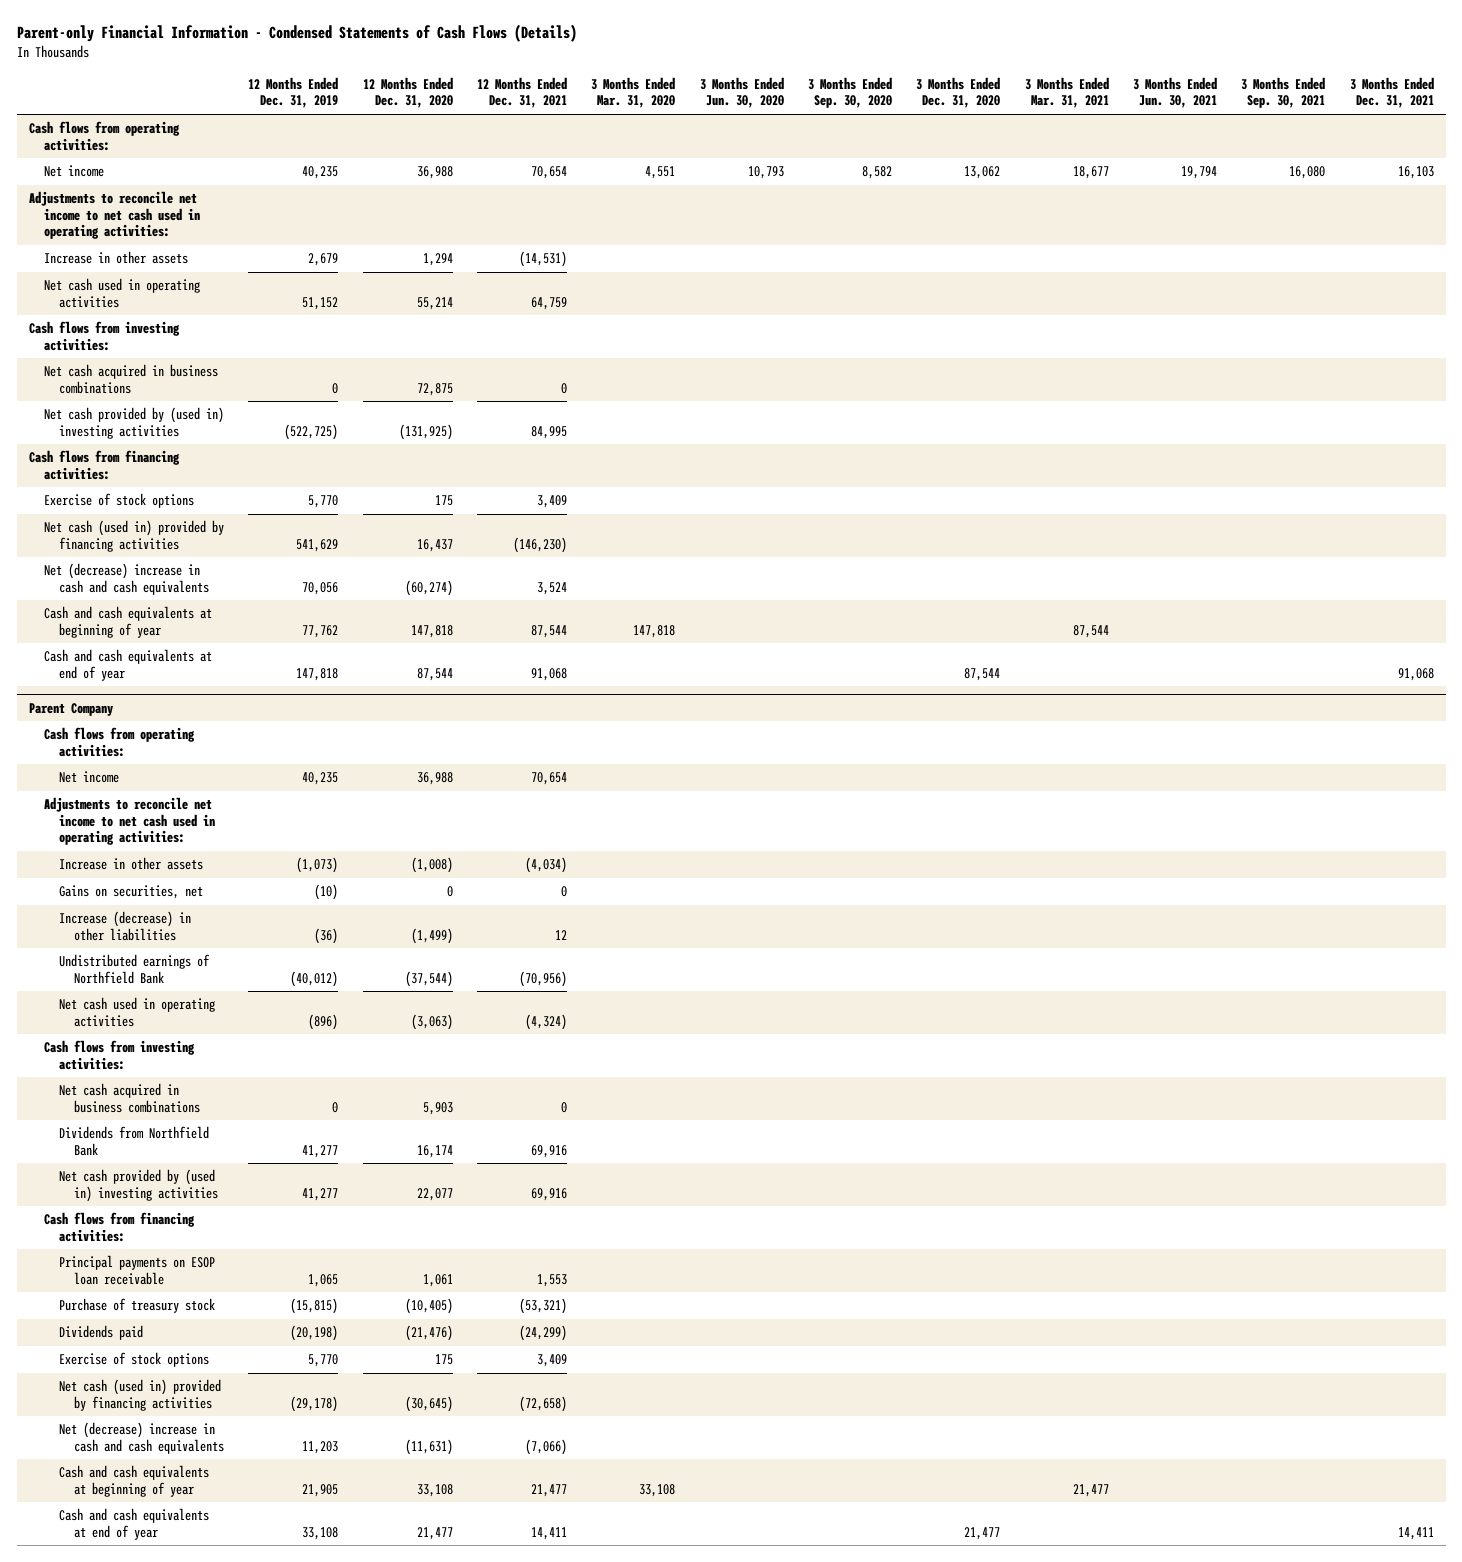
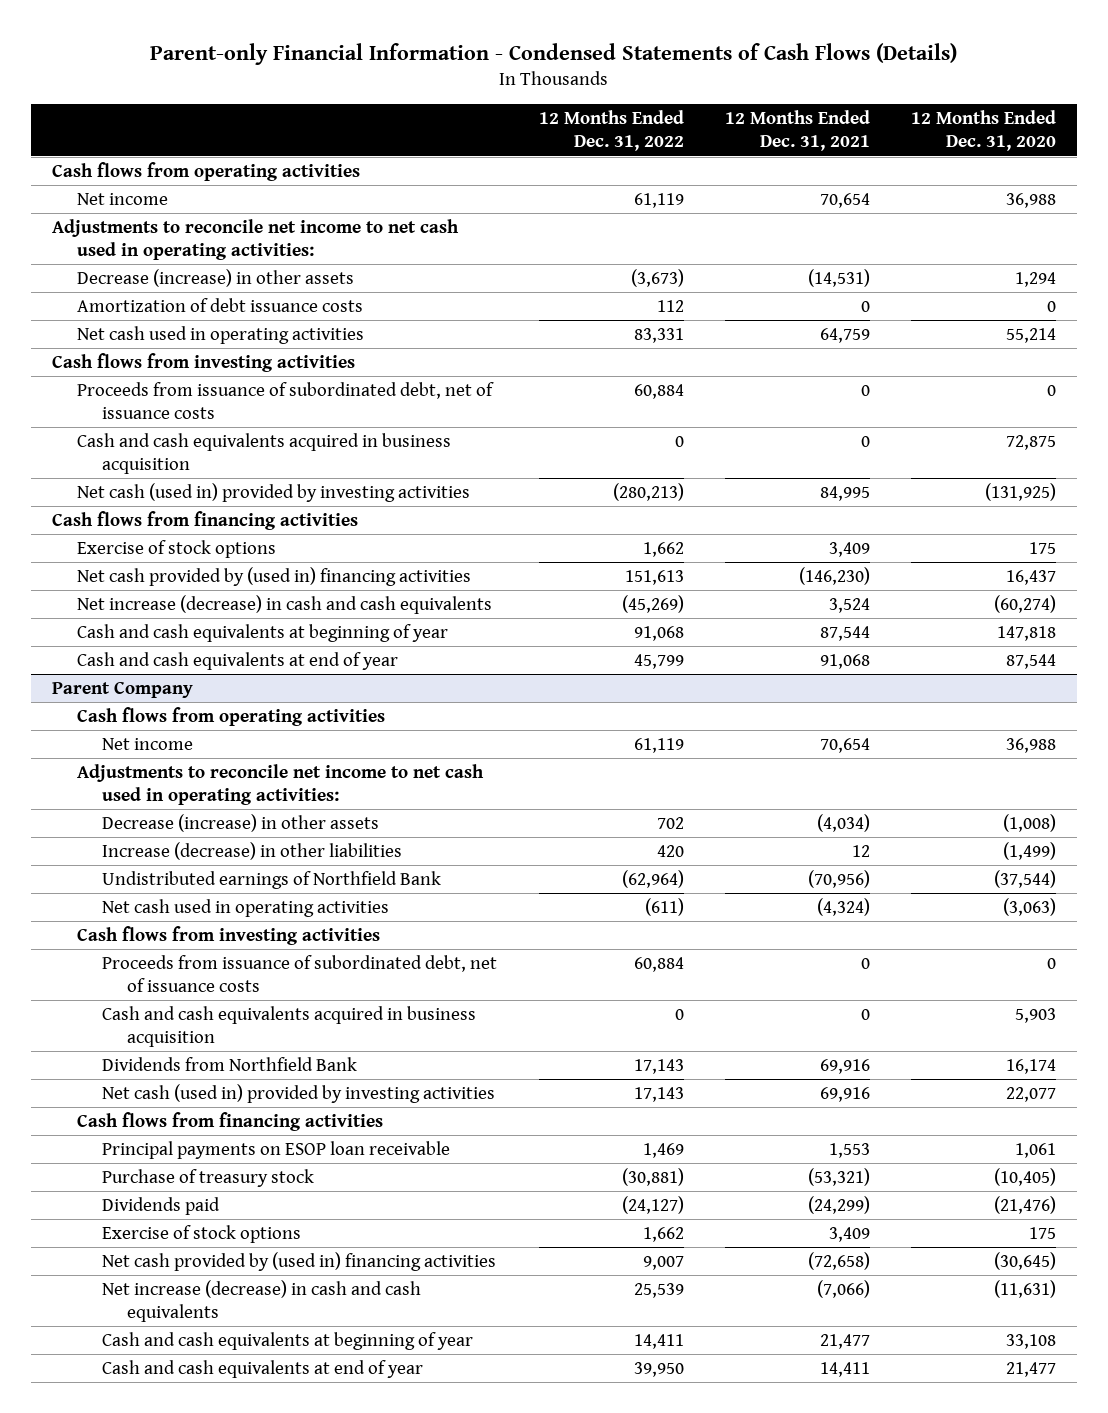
[248,77,339,109] 12 Months Ended Dec. 31, 2019 -> none
[591,77,676,109] 3 Months Ended Mar. 31, 2020 -> none
[699,77,784,109] 3 Months Ended Jun. 30, 2020 -> none
[808,77,893,109] 3 Months Ended Sep. 30, 2020 -> none
[916,77,1001,109] 3 Months Ended Dec. 31, 2020 -> none
[1024,77,1109,109] 3 Months Ended Mar. 31, 2021 -> none
[1133,77,1218,109] 3 Months Ended Jun. 30, 2021 -> none
[1241,77,1326,109] 3 Months Ended Sep. 30, 2021 -> none
[1349,77,1434,109] 3 Months Ended Dec. 31, 2021 -> none
none -> [538,110,684,152] 12 Months Ended Dec. 31, 2022
[28,121,180,151] Cash flows from operating activities: -> [51,162,360,182] Cash flows from operating activities
[43,251,188,265] Increase in other assets -> [76,269,354,288] Decrease (increase) in other assets
none -> [76,298,363,313] Amortization of debt issuance costs
[28,321,180,351] Cash flows from investing activities: -> [51,353,355,373] Cash flows from investing activities
none -> [76,382,494,420] Proceeds from issuance of subordinated debt, net of issuance costs
[43,364,218,394] Net cash acquired in business combinations -> [76,433,451,475] Cash and cash equivalents acquired in business acquisition
[43,407,224,439] Net cash provided by (used in) investing activities -> [76,483,470,503] Net cash (used in) provided by investing activities
[28,450,180,480] Cash flows from financing activities: -> [51,511,358,531] Cash flows from financing activities
[43,520,224,552] Net cash (used in) provided by financing activities -> [76,567,471,587] Net cash provided by (used in) financing activities
[43,563,209,595] Net (decrease) increase in cash and cash equivalents -> [76,595,492,615] Net increase (decrease) in cash and cash equivalents
[43,727,195,757] Cash flows from operating activities: -> [76,707,385,727] Cash flows from operating activities
[58,885,203,900] Gains on securities, net -> none
[58,857,203,871] Increase in other assets -> [102,814,380,833] Decrease (increase) in other assets
[43,1040,195,1070] Cash flows from investing activities: -> [76,926,380,946] Cash flows from investing activities
none -> [102,955,498,993] Proceeds from issuance of subordinated debt, net of issuance costs
[58,1083,201,1113] Net cash acquired in business combinations -> [102,1006,477,1048] Cash and cash equivalents acquired in business acquisition
[58,1169,219,1202] Net cash provided by (used in) investing activities -> [102,1084,496,1104] Net cash (used in) provided by investing activities
[43,1212,195,1242] Cash flows from financing activities: -> [76,1112,383,1132] Cash flows from financing activities
[58,1379,221,1411] Net cash (used in) provided by financing activities -> [102,1252,497,1272] Net cash provided by (used in) financing activities
[58,1422,225,1454] Net (decrease) increase in cash and cash equivalents -> [102,1280,422,1323] Net increase (decrease) in cash and cash equivalents

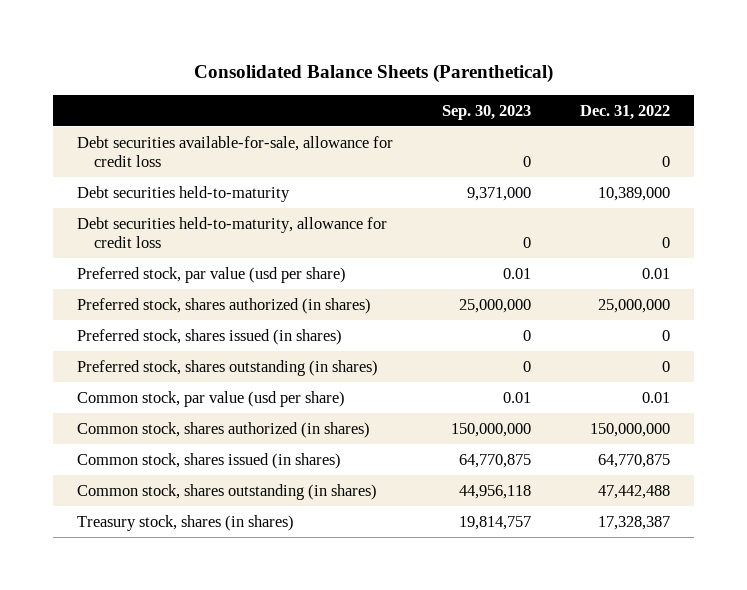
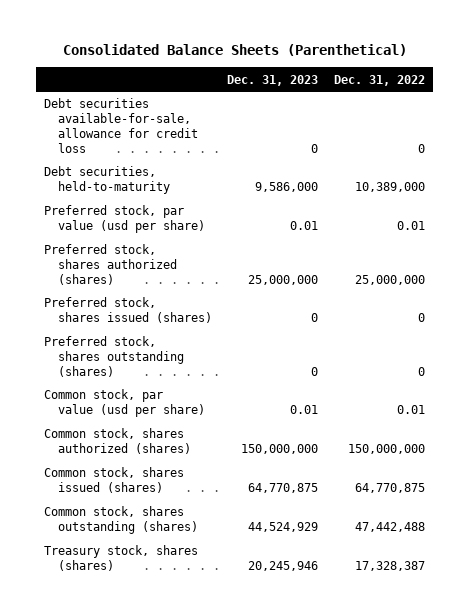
[442,104,532,120] Sep. 30, 2023 -> none
none -> [227,74,319,86] Dec. 31, 2023
[77,216,388,249] Debt securities held-to-maturity, allowance for credit loss -> none
[77,185,291,202] Debt securities held-to-maturity -> [44,166,170,195] Debt securities, held-to-maturity
[77,297,372,314] Preferred stock, shares authorized (in shares) -> [44,244,177,285] Preferred stock, shares authorized (shares)
[77,328,343,345] Preferred stock, shares issued (in shares) -> [44,297,212,324] Preferred stock, shares issued (shares)
[77,359,379,376] Preferred stock, shares outstanding (in shares) -> [44,336,184,377] Preferred stock, shares outstanding (shares)
[77,421,371,438] Common stock, shares authorized (in shares) -> [44,428,191,455] Common stock, shares authorized (shares)
[77,452,342,469] Common stock, shares issued (in shares) -> [44,467,185,494] Common stock, shares issued (shares)
[77,483,378,500] Common stock, shares outstanding (in shares) -> [44,506,198,535] Common stock, shares outstanding (shares)
[77,514,295,531] Treasury stock, shares (in shares) -> [44,545,199,572] Treasury stock, shares (shares)

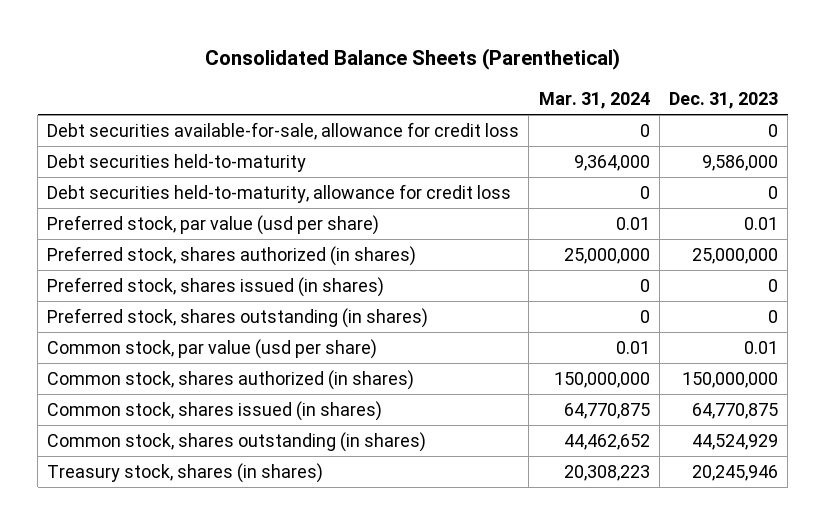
[334,74,426,86] Dec. 31, 2022 -> none
none -> [538,91,650,109] Mar. 31, 2024
[44,166,170,195] Debt securities, held-to-maturity -> [47,153,307,172] Debt securities held-to-maturity
none -> [47,183,512,203] Debt securities held-to-maturity, allowance for credit loss
[44,244,177,285] Preferred stock, shares authorized (shares) -> [47,245,417,266] Preferred stock, shares authorized (in shares)
[44,297,212,324] Preferred stock, shares issued (shares) -> [47,276,385,297] Preferred stock, shares issued (in shares)
[44,336,184,377] Preferred stock, shares outstanding (shares) -> [47,307,429,328] Preferred stock, shares outstanding (in shares)
[44,428,191,455] Common stock, shares authorized (shares) -> [47,369,415,390] Common stock, shares authorized (in shares)
[44,467,185,494] Common stock, shares issued (shares) -> [47,400,383,421] Common stock, shares issued (in shares)
[44,506,198,535] Common stock, shares outstanding (shares) -> [47,431,427,452] Common stock, shares outstanding (in shares)
[44,545,199,572] Treasury stock, shares (shares) -> [47,462,324,483] Treasury stock, shares (in shares)

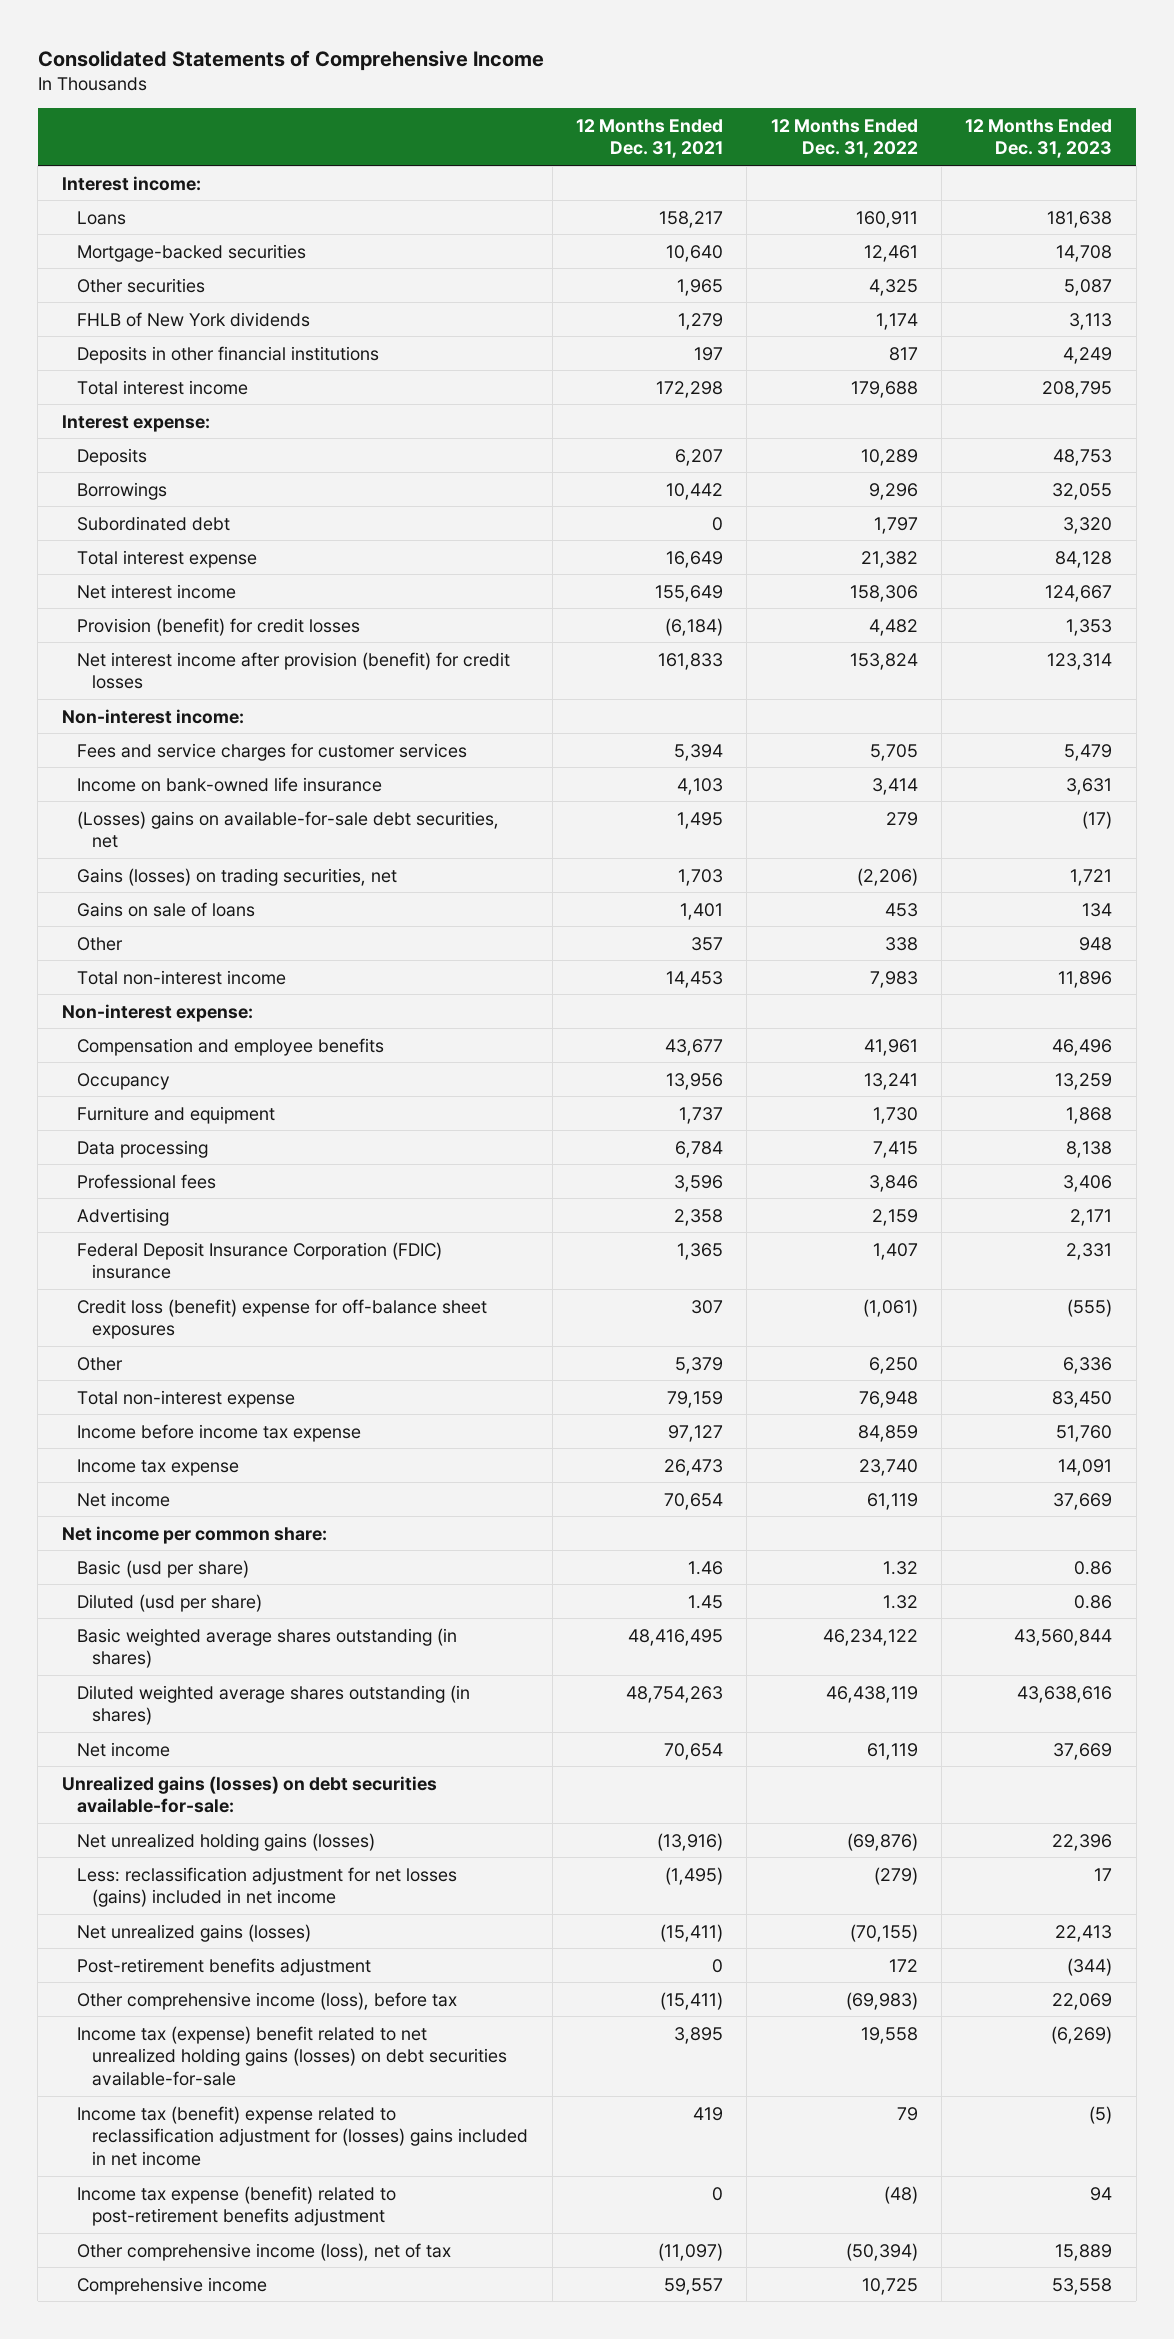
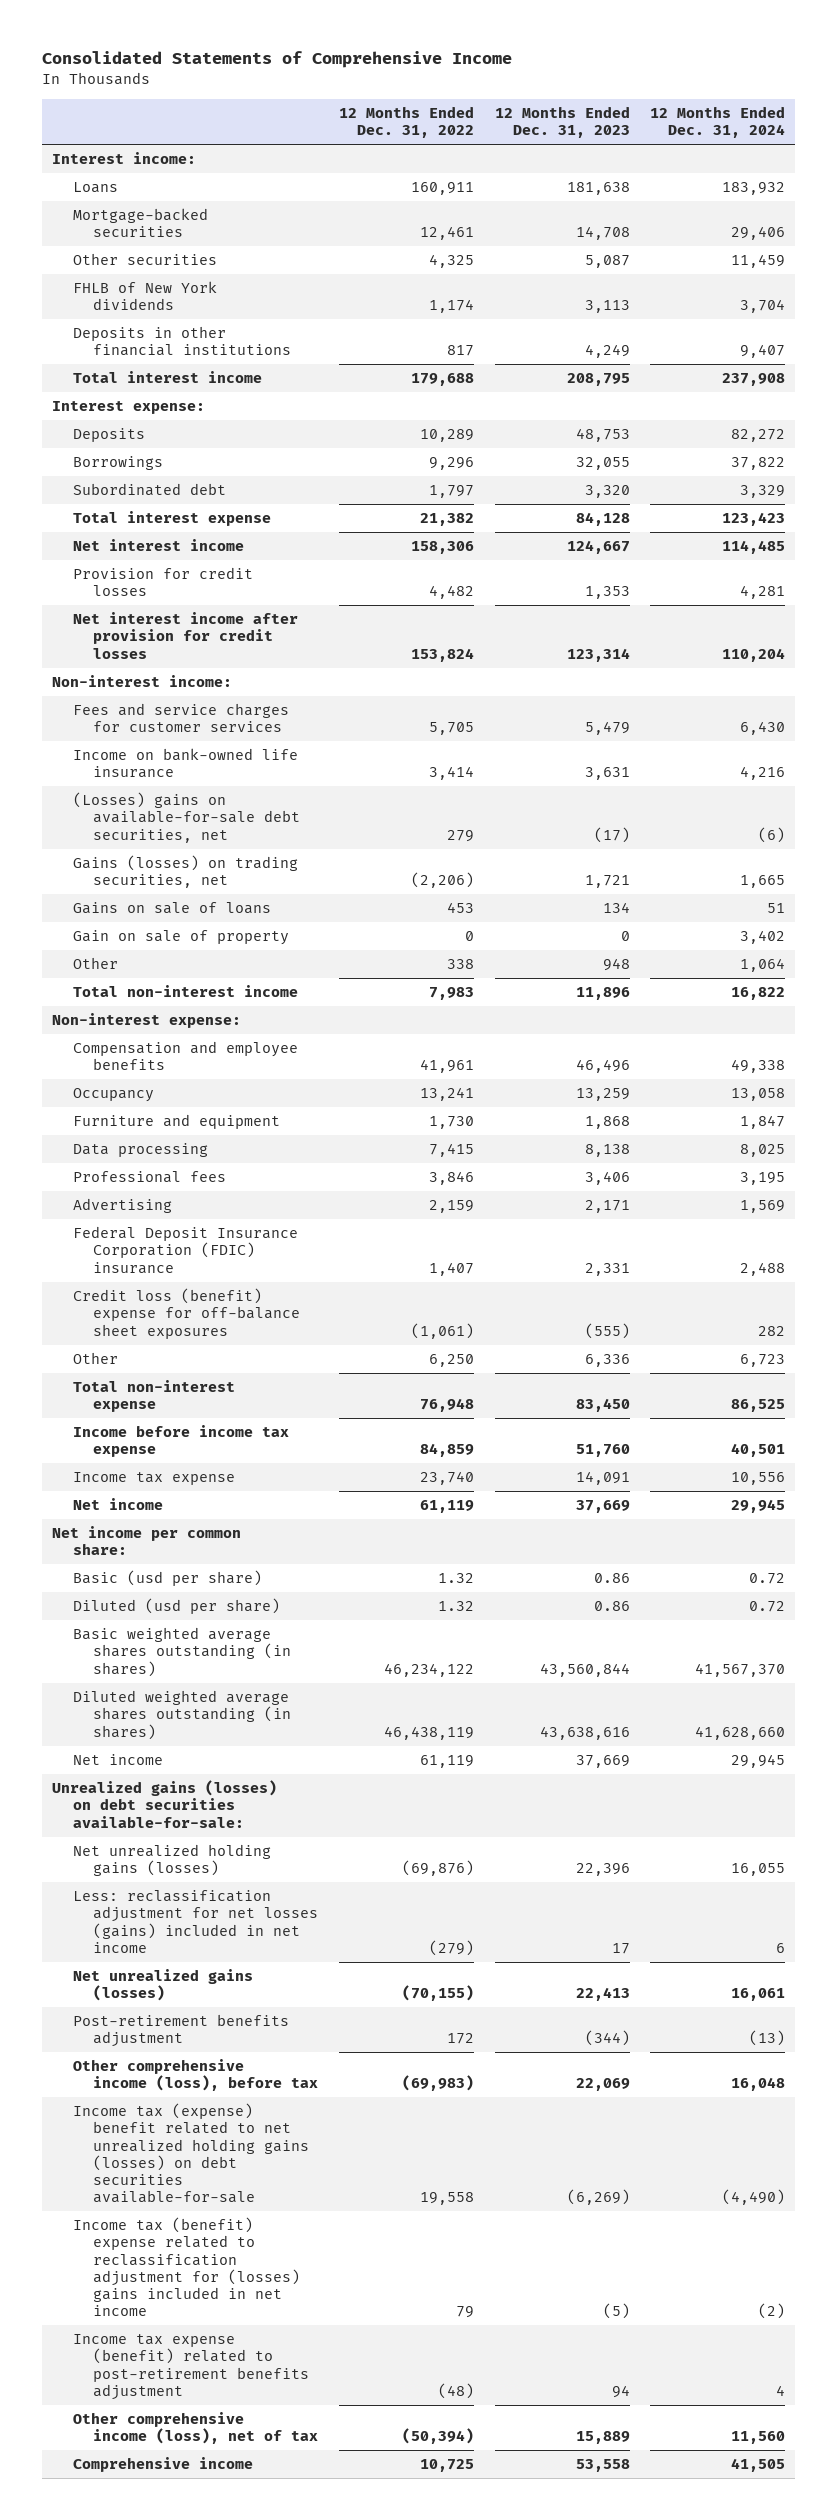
[575,118,723,159] 12 Months Ended Dec. 31, 2021 -> none
none -> [650,105,786,138] 12 Months Ended Dec. 31, 2024
[76,617,360,636] Provision (benefit) for credit losses -> [72,567,253,597] Provision for credit losses
[76,651,510,690] Net interest income after provision (benefit) for credit losses -> [72,612,298,659] Net interest income after provision for credit losses
none -> [72,930,289,946] Gain on sale of property

